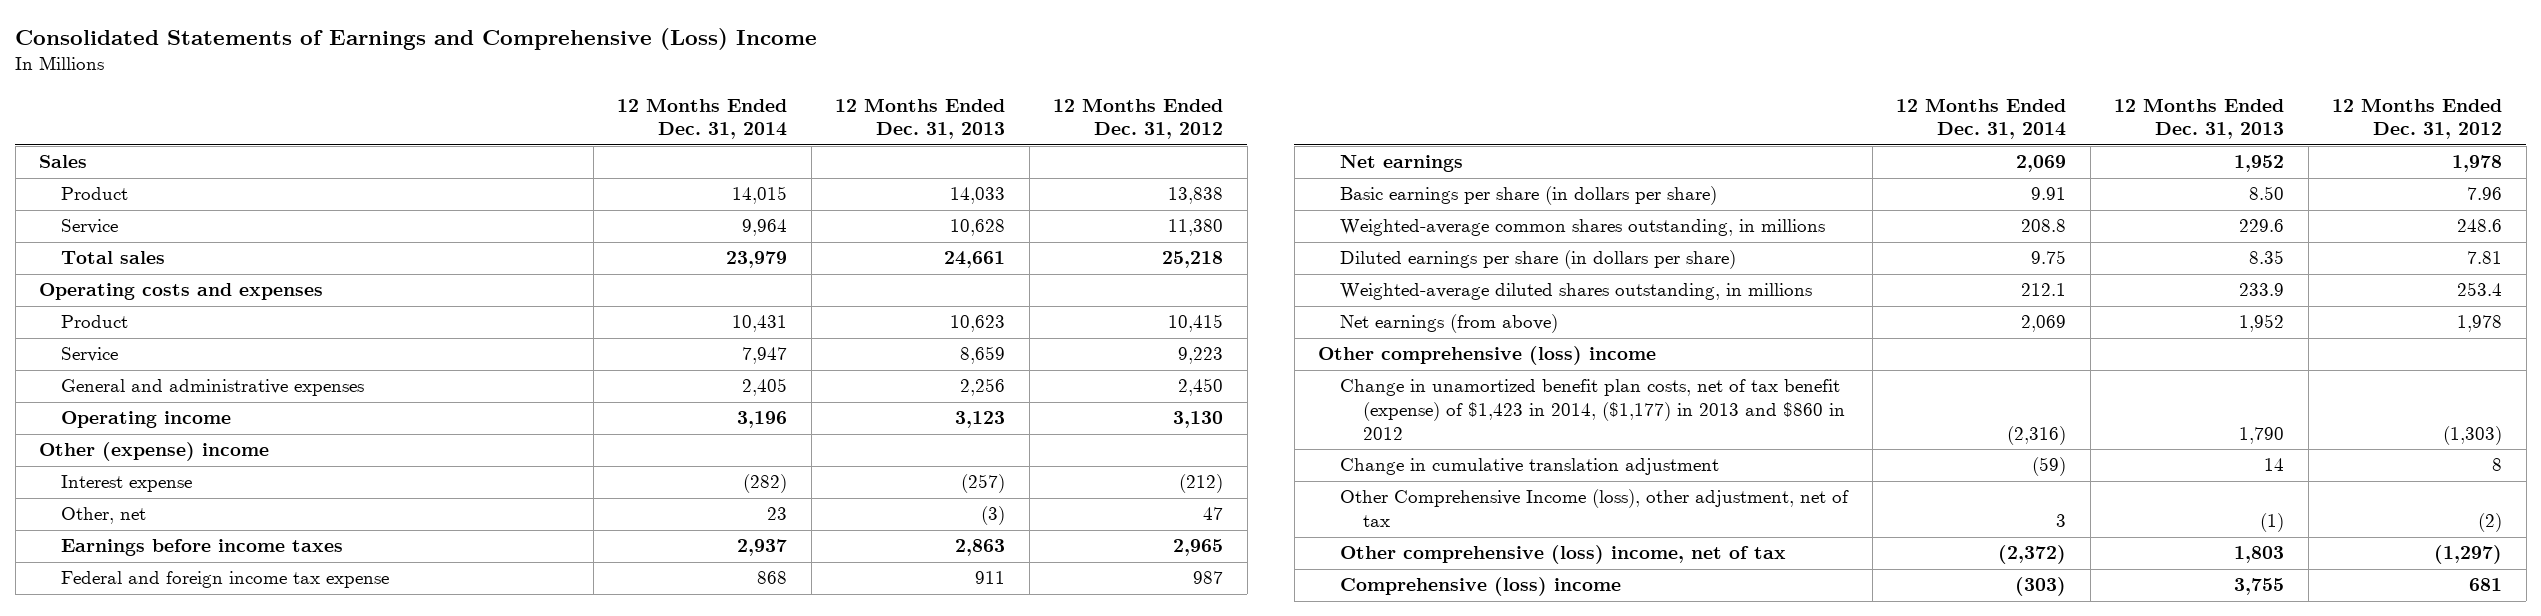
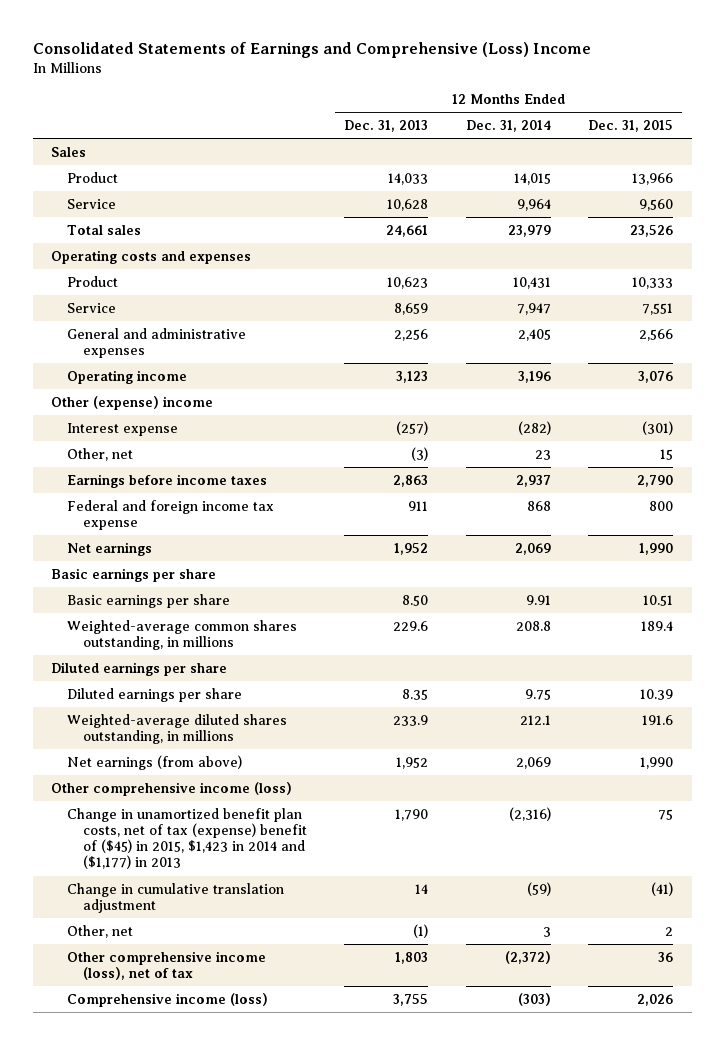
[1053,97,1224,140] 12 Months Ended Dec. 31, 2012 -> none
none -> [587,120,673,133] Dec. 31, 2015
none -> [51,567,217,582] Basic earnings per share
[1340,186,1718,206] Basic earnings per share (in dollars per share) -> [67,593,231,608] Basic earnings per share
none -> [51,661,228,676] Diluted earnings per share
[1340,250,1737,270] Diluted earnings per share (in dollars per share) -> [67,687,243,702] Diluted earnings per share
[1318,346,1657,366] Other comprehensive (loss) income -> [51,781,293,796] Other comprehensive income (loss)
[1340,379,1845,440] Change in unamortized benefit plan costs, net of tax benefit (expense) of $1,423 in 2014, ($1,177) in 2013 and $860 in 2012 -> [67,807,307,870] Change in unamortized benefit plan costs, net of tax (expense) benefit of ($45) in 2015, $1,423 in 2014 and ($1,177) in 2013
[1340,489,1850,528] Other Comprehensive Income (loss), other adjustment, net of tax -> [67,924,134,938] Other, net
[1340,545,1787,565] Other comprehensive (loss) income, net of tax -> [67,950,267,980] Other comprehensive income (loss), net of tax
[1340,577,1622,597] Comprehensive (loss) income -> [67,992,269,1007] Comprehensive income (loss)

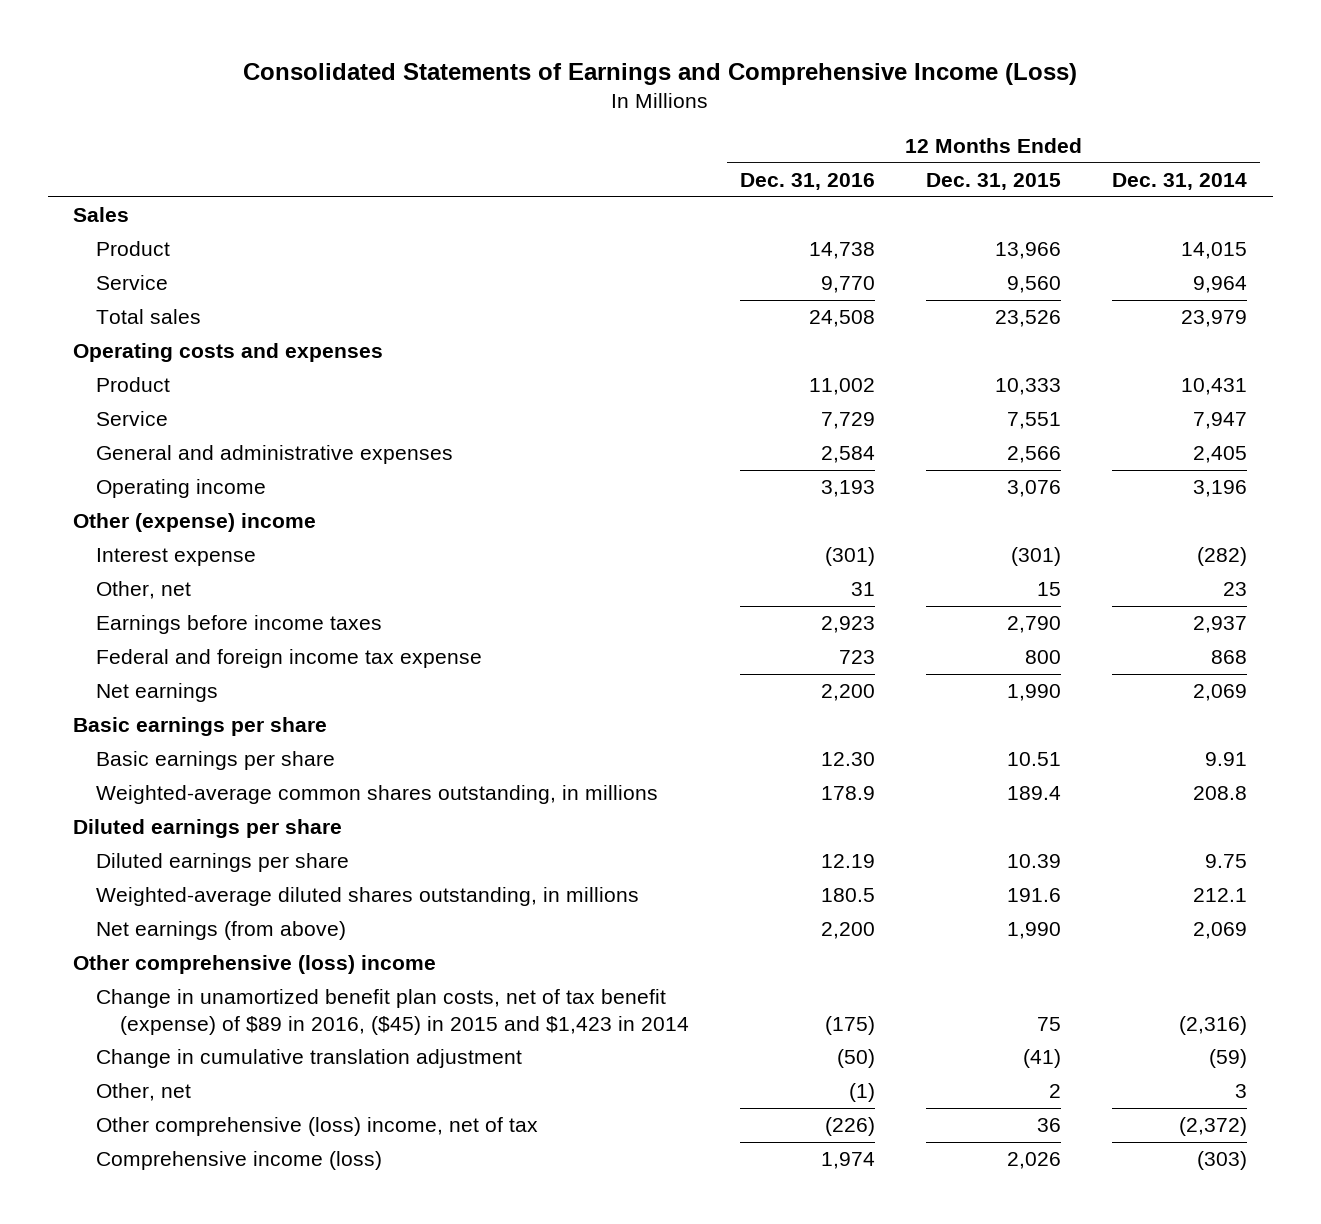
[32,42,591,59] Consolidated Statements of Earnings and Comprehensive (Loss) Income -> [243,63,1078,86] Consolidated Statements of Earnings and Comprehensive Income (Loss)
[344,120,429,133] Dec. 31, 2013 -> none
none -> [739,173,875,191] Dec. 31, 2016
[51,781,293,796] Other comprehensive income (loss) -> [73,955,437,975] Other comprehensive (loss) income
[67,807,307,870] Change in unamortized benefit plan costs, net of tax (expense) benefit of ($45) in 2015, $1,423 in 2014 and ($1,177) in 2013 -> [96,989,689,1035] Change in unamortized benefit plan costs, net of tax benefit (expense) of $89 in 2016, ($45) in 2015 and $1,423 in 2014
[67,950,267,980] Other comprehensive income (loss), net of tax -> [96,1117,539,1137] Other comprehensive (loss) income, net of tax

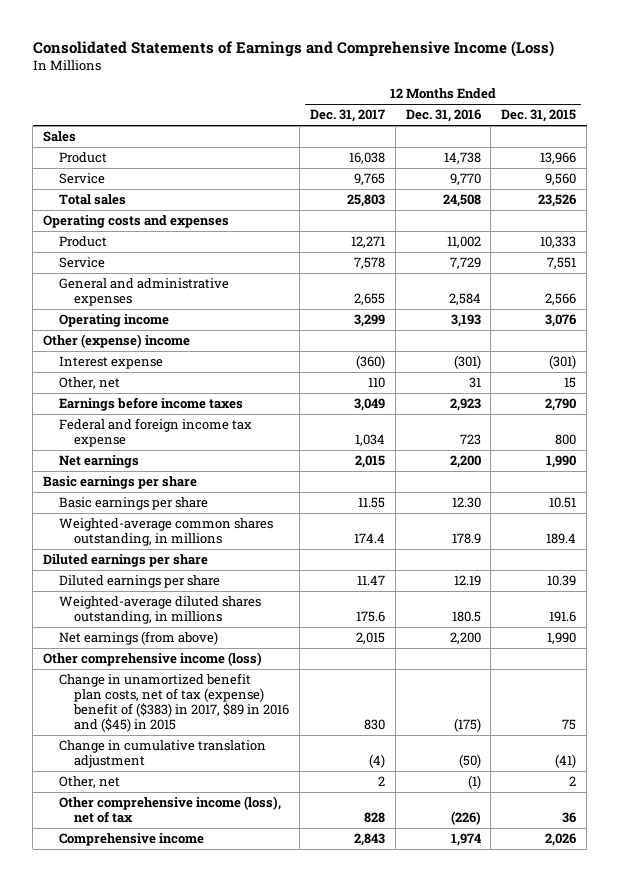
[1112,173,1248,191] Dec. 31, 2014 -> none
none -> [309,109,385,123] Dec. 31, 2017
[73,955,437,975] Other comprehensive (loss) income -> [43,652,263,667] Other comprehensive income (loss)
[96,989,689,1035] Change in unamortized benefit plan costs, net of tax benefit (expense) of $89 in 2016, ($45) in 2015 and $1,423 in 2014 -> [58,673,290,732] Change in unamortized benefit plan costs, net of tax (expense) benefit of ($383) in 2017, $89 in 2016 and ($45) in 2015
[96,1117,539,1137] Other comprehensive (loss) income, net of tax -> [58,796,281,824] Other comprehensive income (loss), net of tax
[96,1151,383,1171] Comprehensive income (loss) -> [58,833,204,847] Comprehensive income

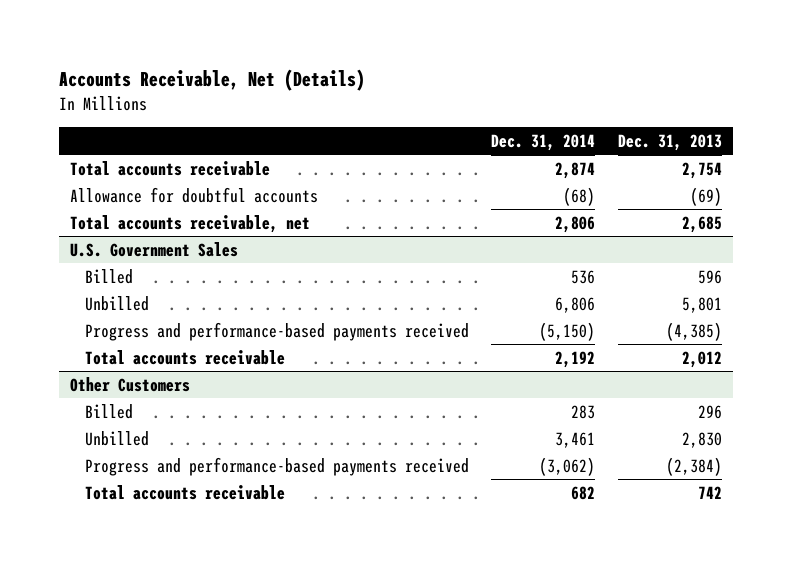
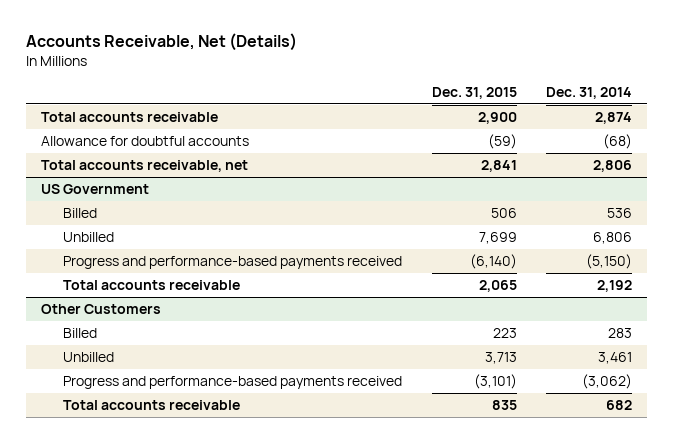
[617,133,722,151] Dec. 31, 2013 -> none
none -> [431,86,517,99] Dec. 31, 2015
[70,241,239,257] U.S. Government Sales -> [40,183,149,194] US Government

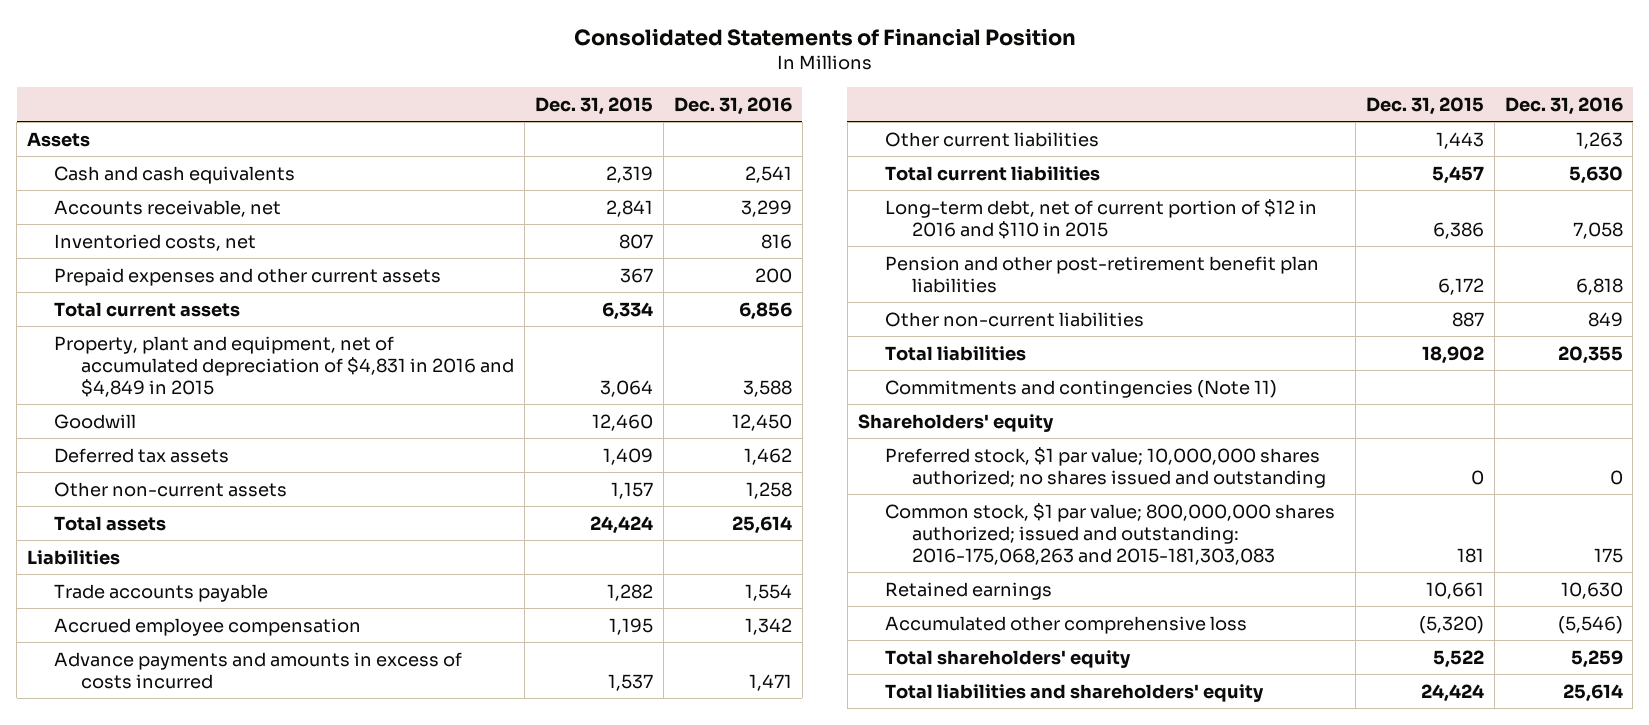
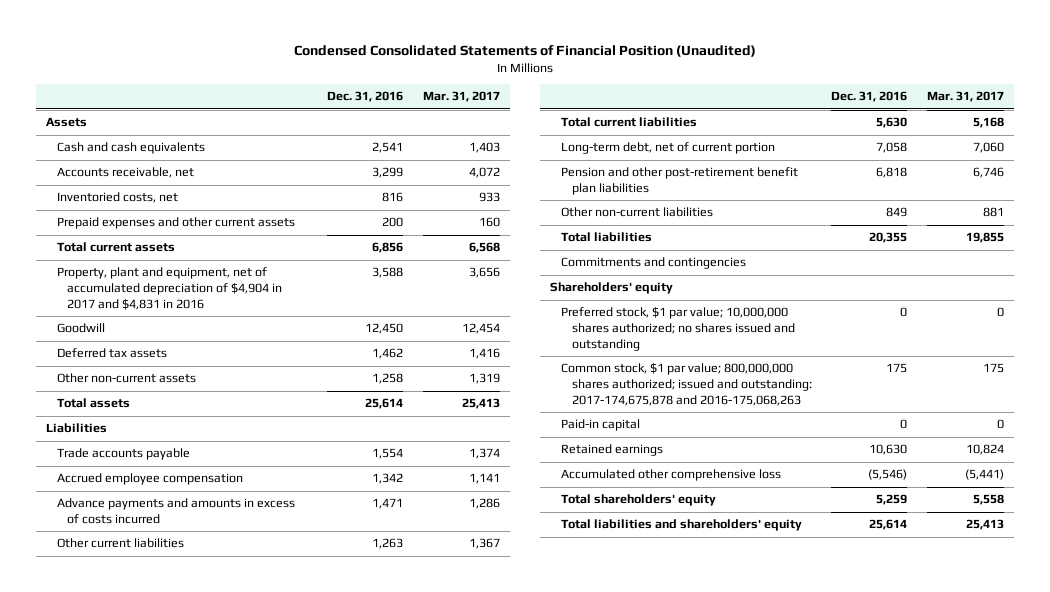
[573,27,1076,46] Consolidated Statements of Financial Position -> [293,45,756,58] Condensed Consolidated Statements of Financial Position (Unaudited)
[535,96,654,115] Dec. 31, 2015 -> none
none -> [422,91,500,103] Mar. 31, 2017
[54,335,515,397] Property, plant and equipment, net of accumulated depreciation of $4,831 in 2016 and $4,849 in 2015 -> [56,267,283,310] Property, plant and equipment, net of accumulated depreciation of $4,904 in 2017 and $4,831 in 2016
[884,198,1317,239] Long-term debt, net of current portion of $12 in 2016 and $110 in 2015 -> [561,142,776,155] Long-term debt, net of current portion
[884,379,1277,398] Commitments and contingencies (Note 11) -> [561,257,747,270] Commitments and contingencies
[884,502,1335,565] Common stock, $1 par value; 800,000,000 shares authorized; issued and outstanding: 2016-175,068,263 and 2015-181,303,083 -> [561,363,812,406] Common stock, $1 par value; 800,000,000 shares authorized; issued and outstanding: 2017-174,675,878 and 2016-175,068,263
none -> [561,419,641,432] Paid-in capital

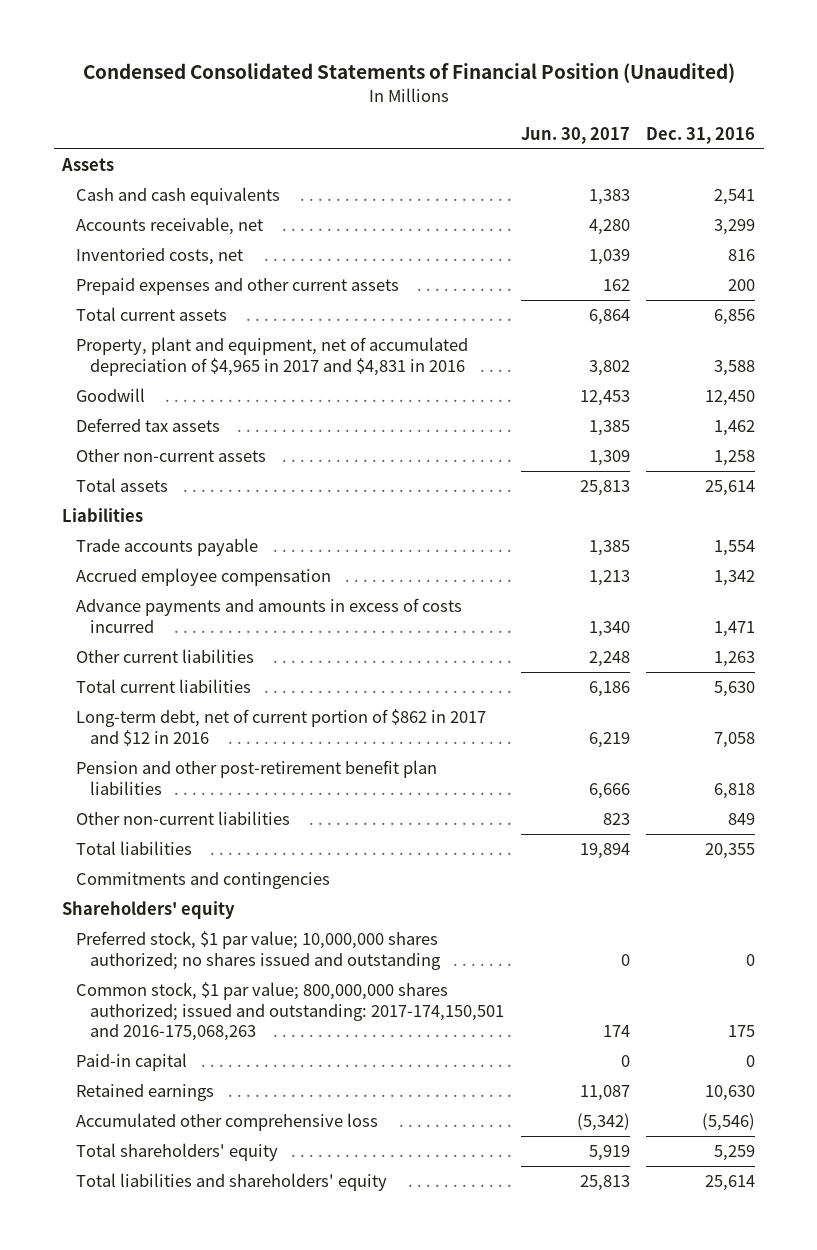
[422,91,500,103] Mar. 31, 2017 -> none
none -> [520,126,630,144] Jun. 30, 2017
[56,267,283,310] Property, plant and equipment, net of accumulated depreciation of $4,904 in 2017 and $4,831 in 2016 -> [75,337,468,376] Property, plant and equipment, net of accumulated depreciation of $4,965 in 2017 and $4,831 in 2016
[561,142,776,155] Long-term debt, net of current portion -> [75,709,486,746] Long-term debt, net of current portion of $862 in 2017 and $12 in 2016
[561,363,812,406] Common stock, $1 par value; 800,000,000 shares authorized; issued and outstanding: 2017-174,675,878 and 2016-175,068,263 -> [75,982,504,1042] Common stock, $1 par value; 800,000,000 shares authorized; issued and outstanding: 2017-174,150,501 and 2016-175,068,263

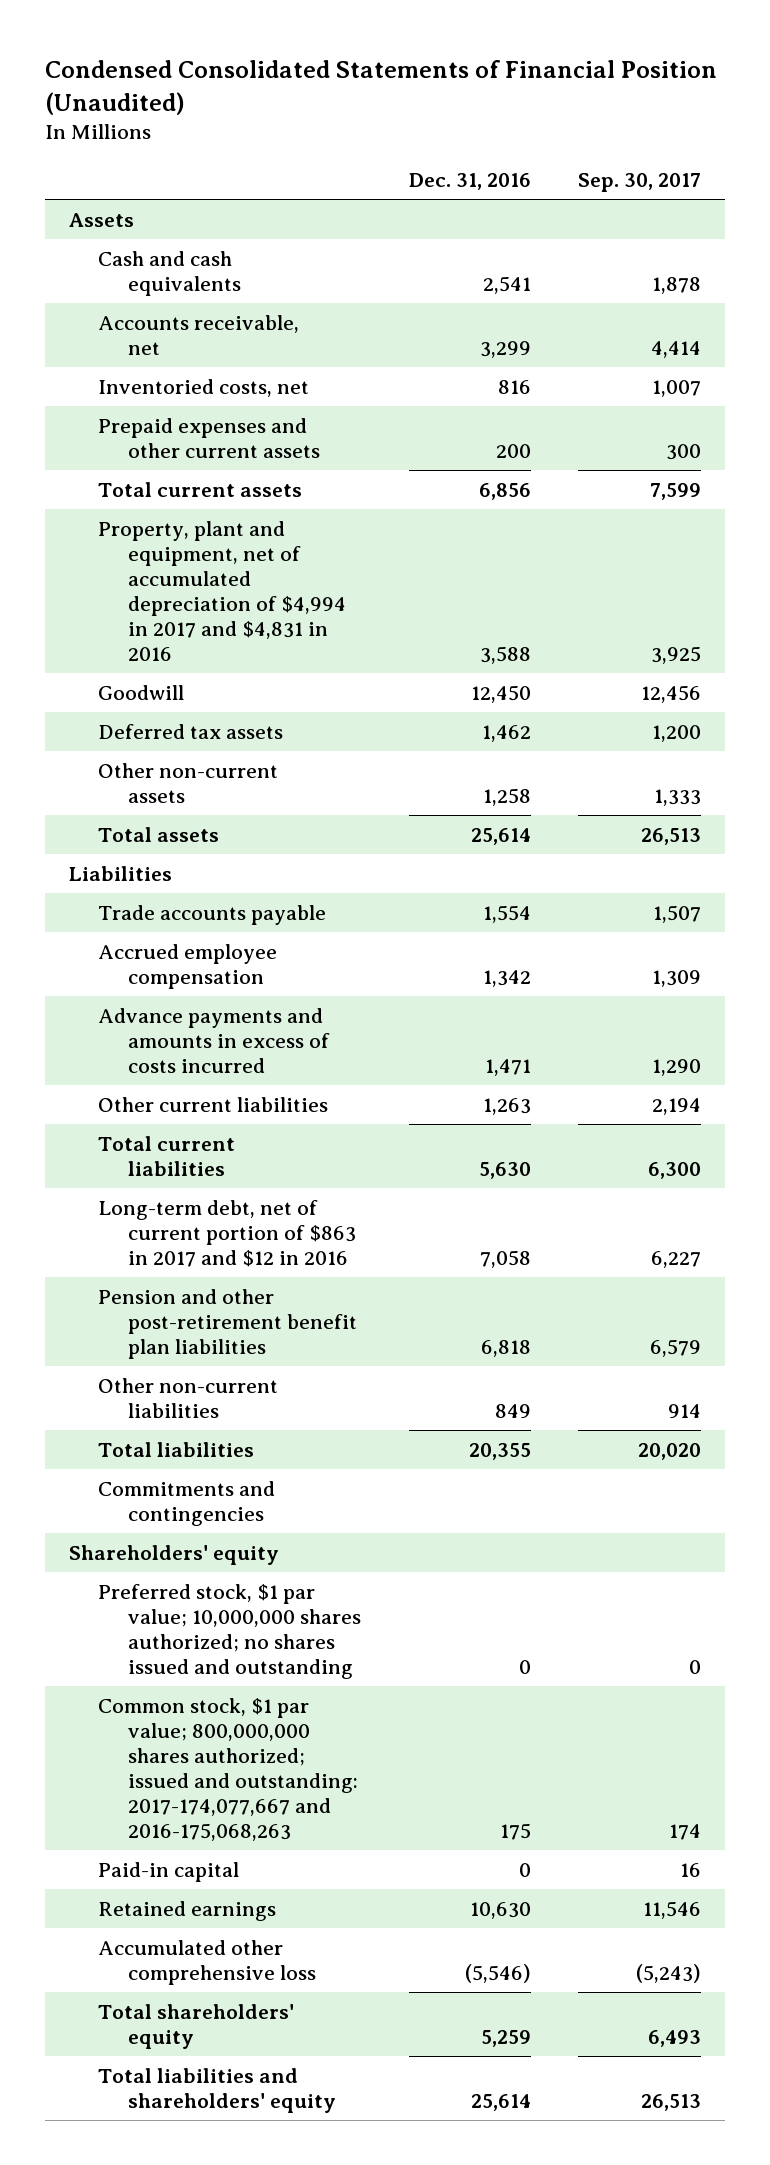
[520,126,630,144] Jun. 30, 2017 -> none
none -> [578,173,702,193] Sep. 30, 2017
[75,337,468,376] Property, plant and equipment, net of accumulated depreciation of $4,965 in 2017 and $4,831 in 2016 -> [98,520,347,662] Property, plant and equipment, net of accumulated depreciation of $4,994 in 2017 and $4,831 in 2016
[75,709,486,746] Long-term debt, net of current portion of $862 in 2017 and $12 in 2016 -> [98,1199,357,1267] Long-term debt, net of current portion of $863 in 2017 and $12 in 2016
[75,982,504,1042] Common stock, $1 par value; 800,000,000 shares authorized; issued and outstanding: 2017-174,150,501 and 2016-175,068,263 -> [98,1697,359,1842] Common stock, $1 par value; 800,000,000 shares authorized; issued and outstanding: 2017-174,077,667 and 2016-175,068,263

